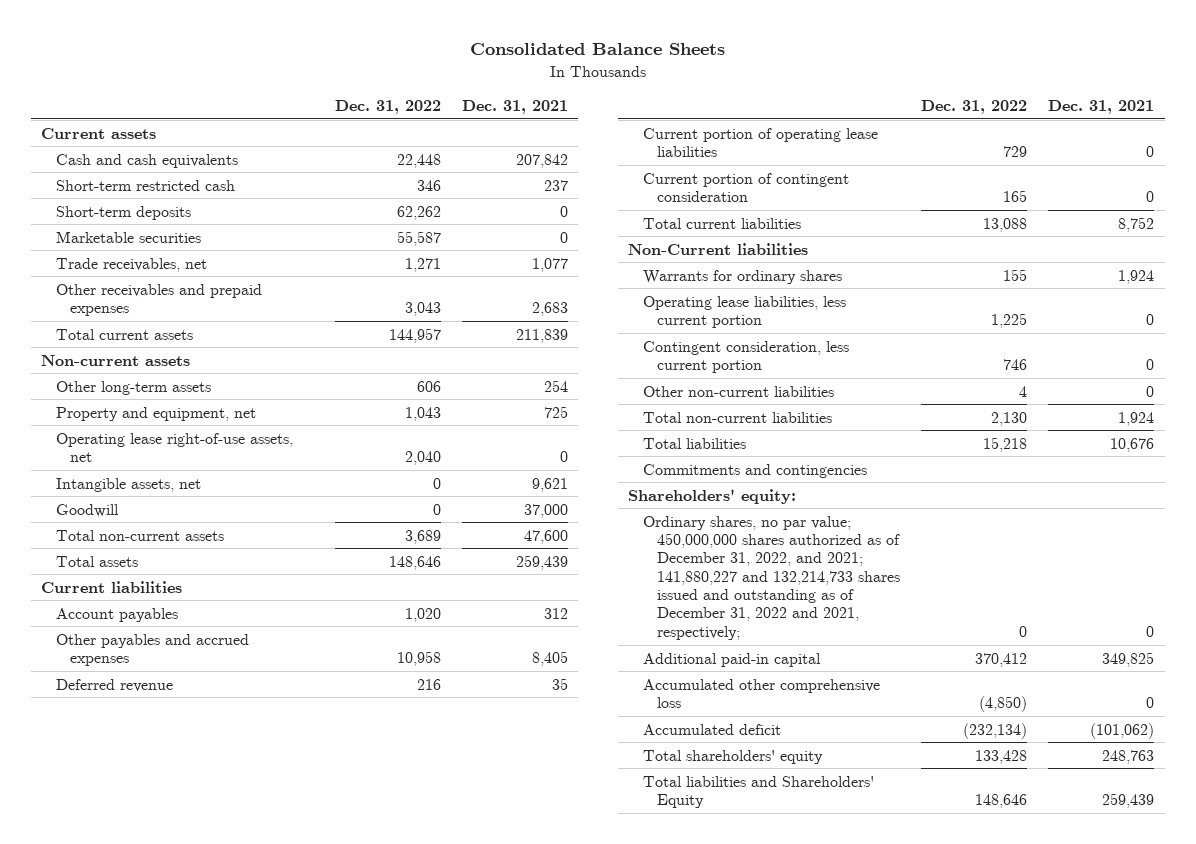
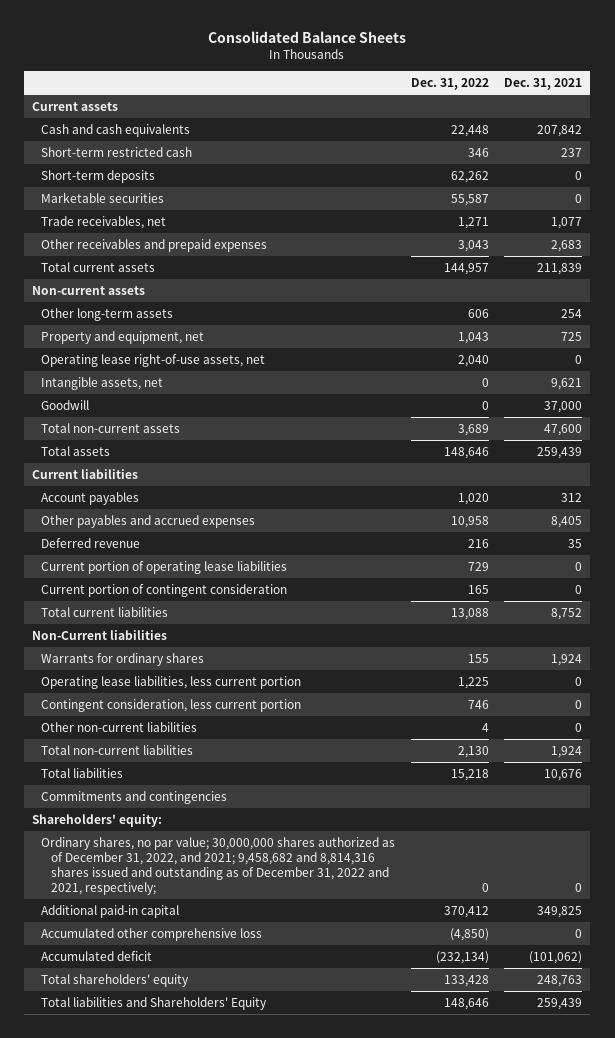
[642,515,901,640] Ordinary shares, no par value; 450,000,000 shares authorized as of December 31, 2022, and 2021; 141,880,227 and 132,214,733 shares issued and outstanding as of December 31, 2022 and 2021, respectively; -> [41,836,396,896] Ordinary shares, no par value; 30,000,000 shares authorized as of December 31, 2022, and 2021; 9,458,682 and 8,814,316 shares issued and outstanding as of December 31, 2022 and 2021, respectively;

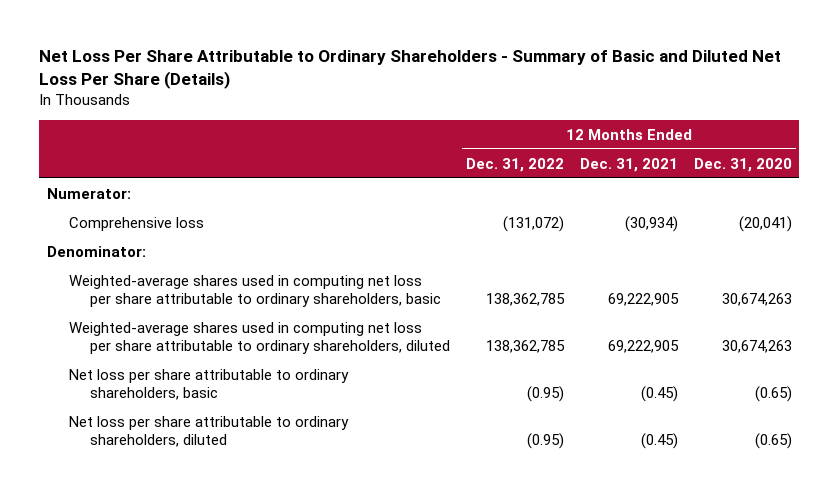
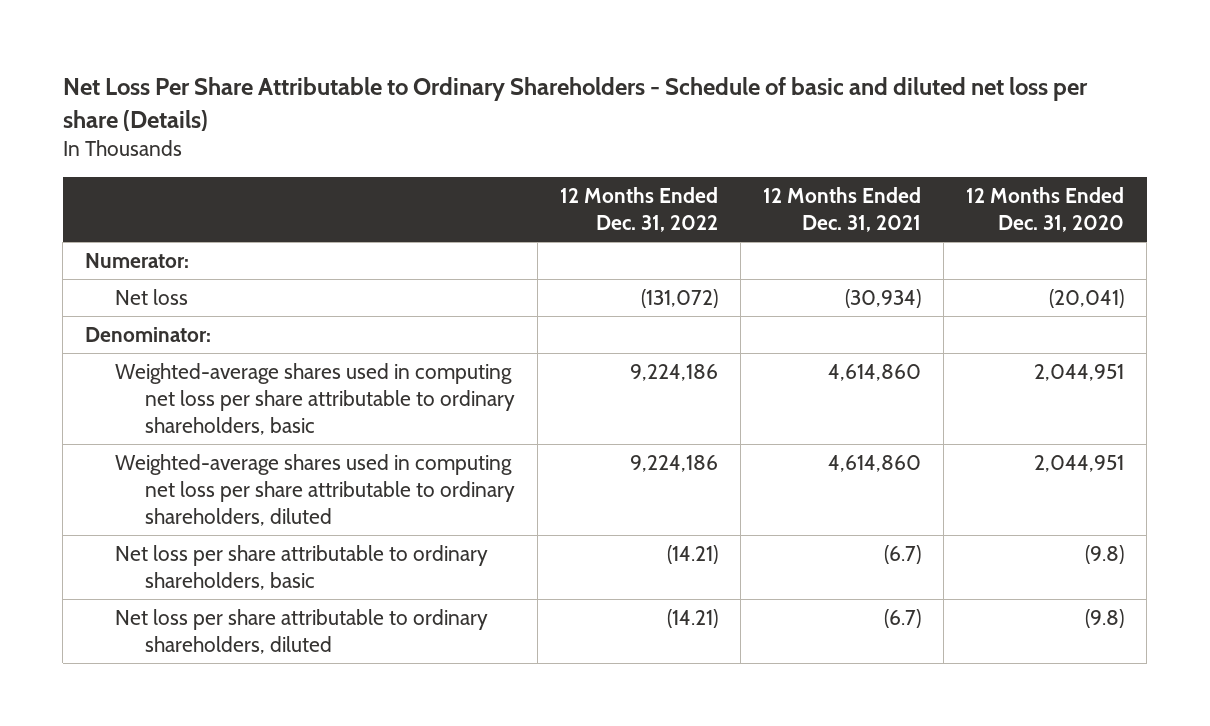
[39,50,782,90] Net Loss Per Share Attributable to Ordinary Shareholders - Summary of Basic and Diluted Net Loss Per Share (Details) -> [62,77,1088,131] Net Loss Per Share Attributable to Ordinary Shareholders - Schedule of basic and diluted net loss per share (Details)
[68,216,204,231] Comprehensive loss -> [115,288,189,305] Net loss
[485,292,565,306] 138,362,785 -> [629,363,718,381] 9,224,186
[607,292,679,306] 69,222,905 -> [828,363,922,381] 4,614,860
[721,292,792,306] 30,674,263 -> [1034,363,1125,381] 2,044,951
[485,339,565,353] 138,362,785 -> [629,454,718,472] 9,224,186
[607,339,679,353] 69,222,905 -> [828,454,922,472] 4,614,860
[721,339,792,353] 30,674,263 -> [1034,454,1125,472] 2,044,951
[526,385,564,402] (0.95) -> [666,544,718,564] (14.21)
[640,385,678,402] (0.45) -> [884,544,922,564] (6.7)
[754,385,792,402] (0.65) -> [1085,544,1125,564] (9.8)
[526,432,564,449] (0.95) -> [666,608,718,628] (14.21)
[640,432,678,449] (0.45) -> [884,608,922,628] (6.7)
[754,432,792,449] (0.65) -> [1085,608,1125,628] (9.8)

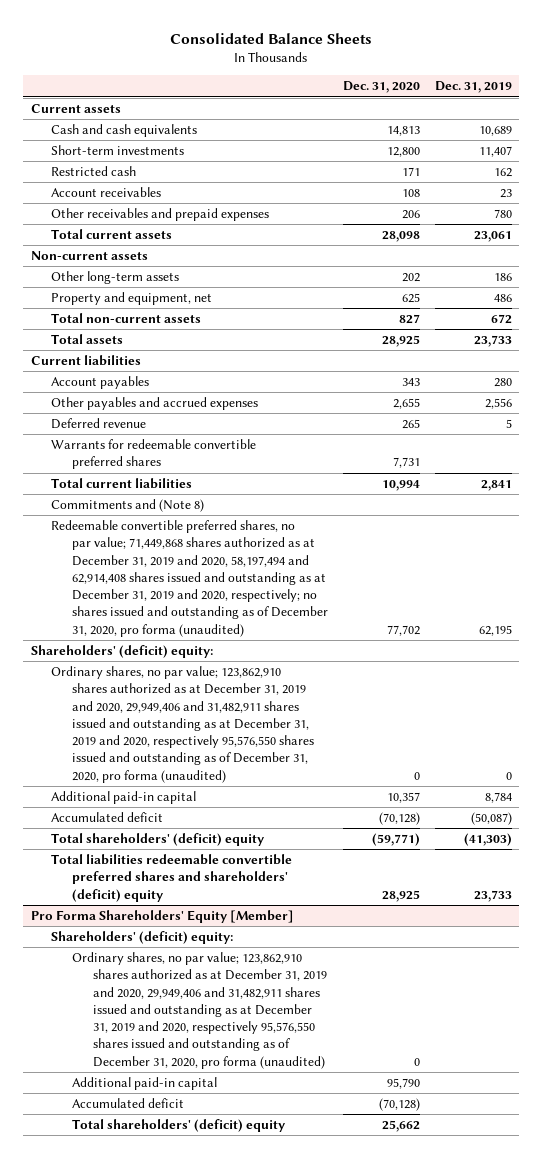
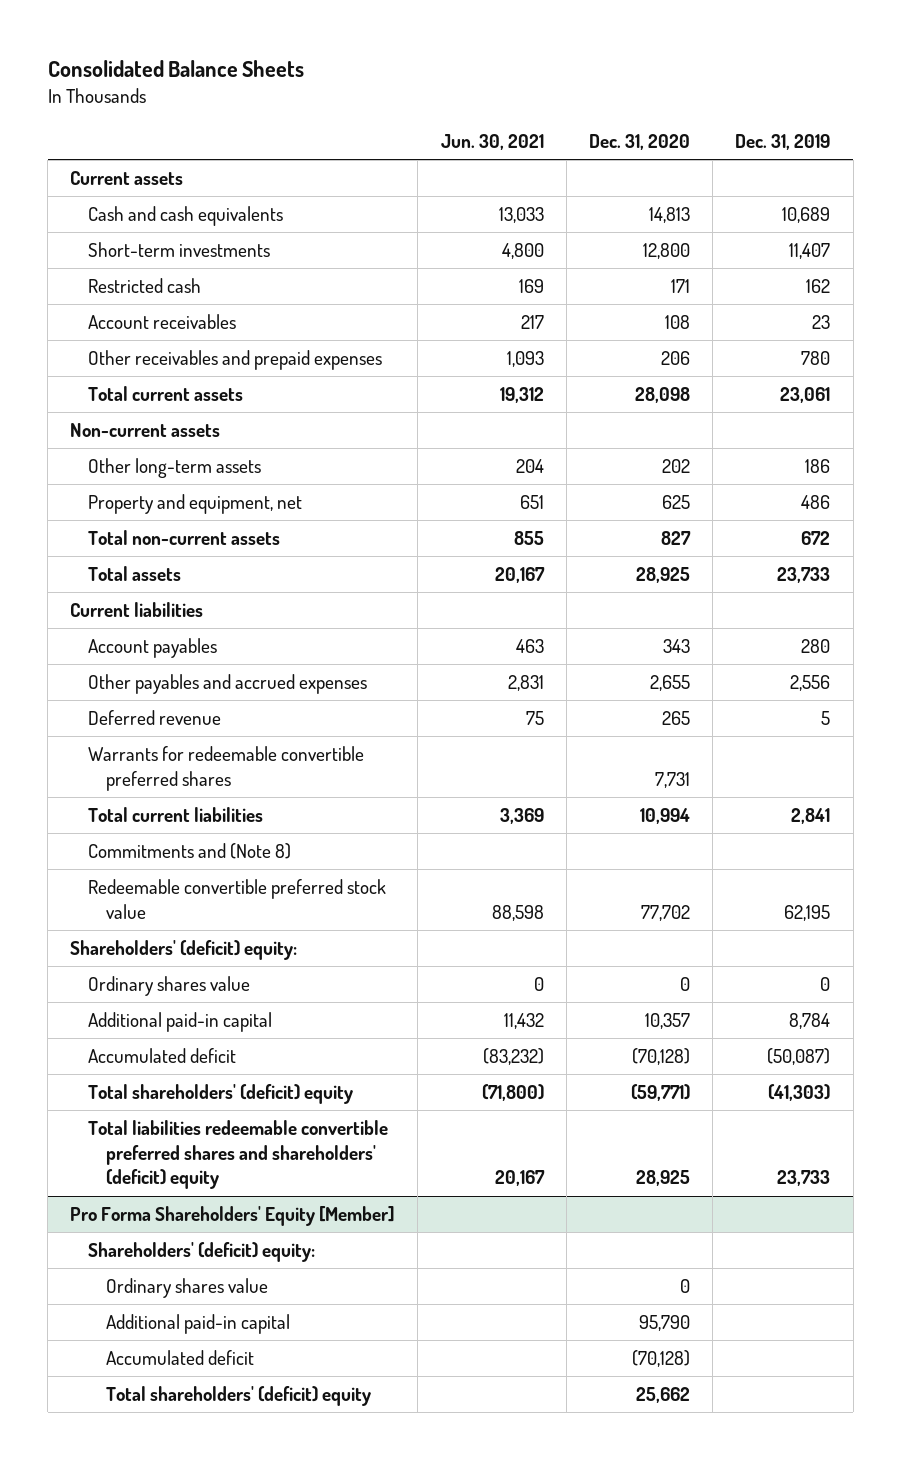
none -> [440,133,544,150] Jun. 30, 2021
[51,520,329,637] Redeemable convertible preferred shares, no par value; 71,449,868 shares authorized as at December 31, 2019 and 2020, 58,197,494 and 62,914,408 shares issued and outstanding as at December 31, 2019 and 2020, respectively; no shares issued and outstanding as of December 31, 2020, pro forma (unaudited) -> [87,879,386,919] Redeemable convertible preferred stock value
[51,666,315,783] Ordinary shares, no par value; 123,862,910 shares authorized as at December 31, 2019 and 2020, 29,949,406 and 31,482,911 shares issued and outstanding as at December 31, 2019 and 2020, respectively 95,576,550 shares issued and outstanding as of December 31, 2020, pro forma (unaudited) -> [87,976,250,997] Ordinary shares value
[72,952,327,1069] Ordinary shares, no par value; 123,862,910 shares authorized as at December 31, 2019 and 2020, 29,949,406 and 31,482,911 shares issued and outstanding as at December 31, 2019 and 2020, respectively 95,576,550 shares issued and outstanding as of December 31, 2020, pro forma (unaudited) -> [105,1278,268,1299] Ordinary shares value

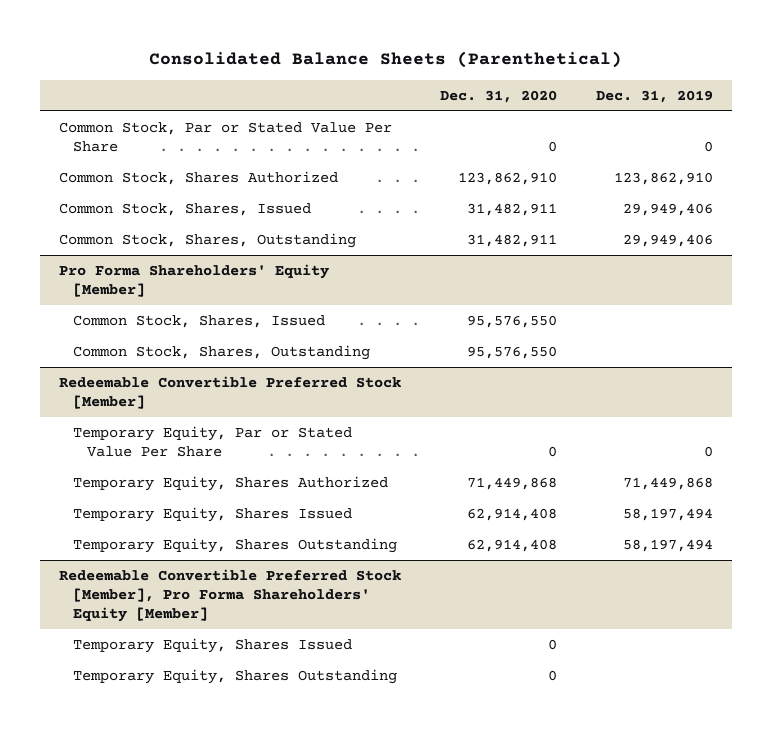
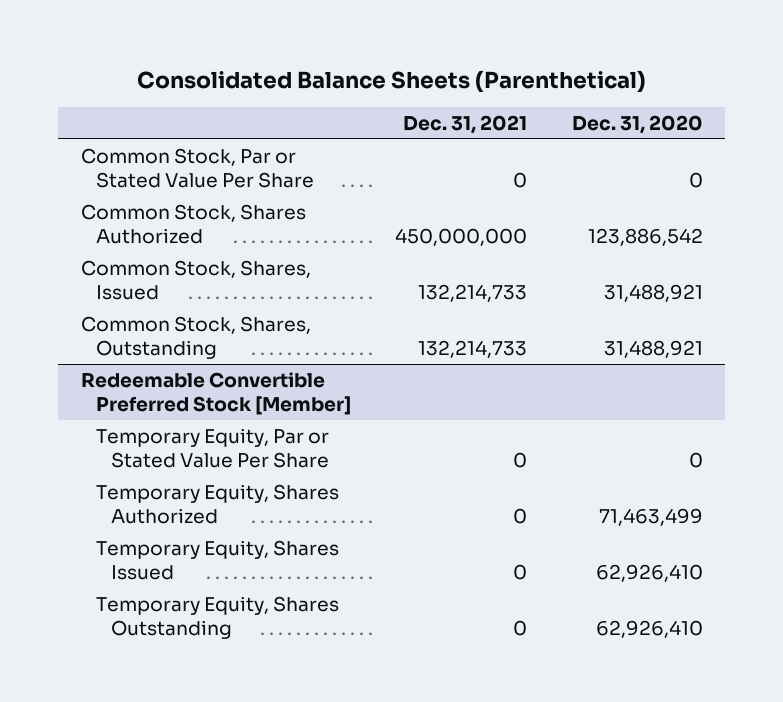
[595,89,713,103] Dec. 31, 2019 -> none
none -> [403,115,528,135] Dec. 31, 2021
[59,264,330,298] Pro Forma Shareholders' Equity [Member] -> none
[72,315,325,329] Common Stock, Shares, Issued -> none
[72,345,370,361] Common Stock, Shares, Outstanding -> none
[457,172,557,186] 123,862,910 -> [587,228,703,247] 123,886,542
[466,203,557,217] 31,482,911 -> [603,284,703,303] 31,488,921
[466,234,557,248] 31,482,911 -> [603,340,703,359] 31,488,921
[59,569,402,623] Redeemable Convertible Preferred Stock [Member], Pro Forma Shareholders' Equity [Member] -> none
[72,638,352,654] Temporary Equity, Shares Issued -> none
[72,669,397,685] Temporary Equity, Shares Outstanding -> none
[466,477,557,491] 71,449,868 -> [598,508,703,527] 71,463,499
[466,508,557,522] 62,914,408 -> [595,564,703,583] 62,926,410
[466,539,557,553] 62,914,408 -> [595,620,703,639] 62,926,410

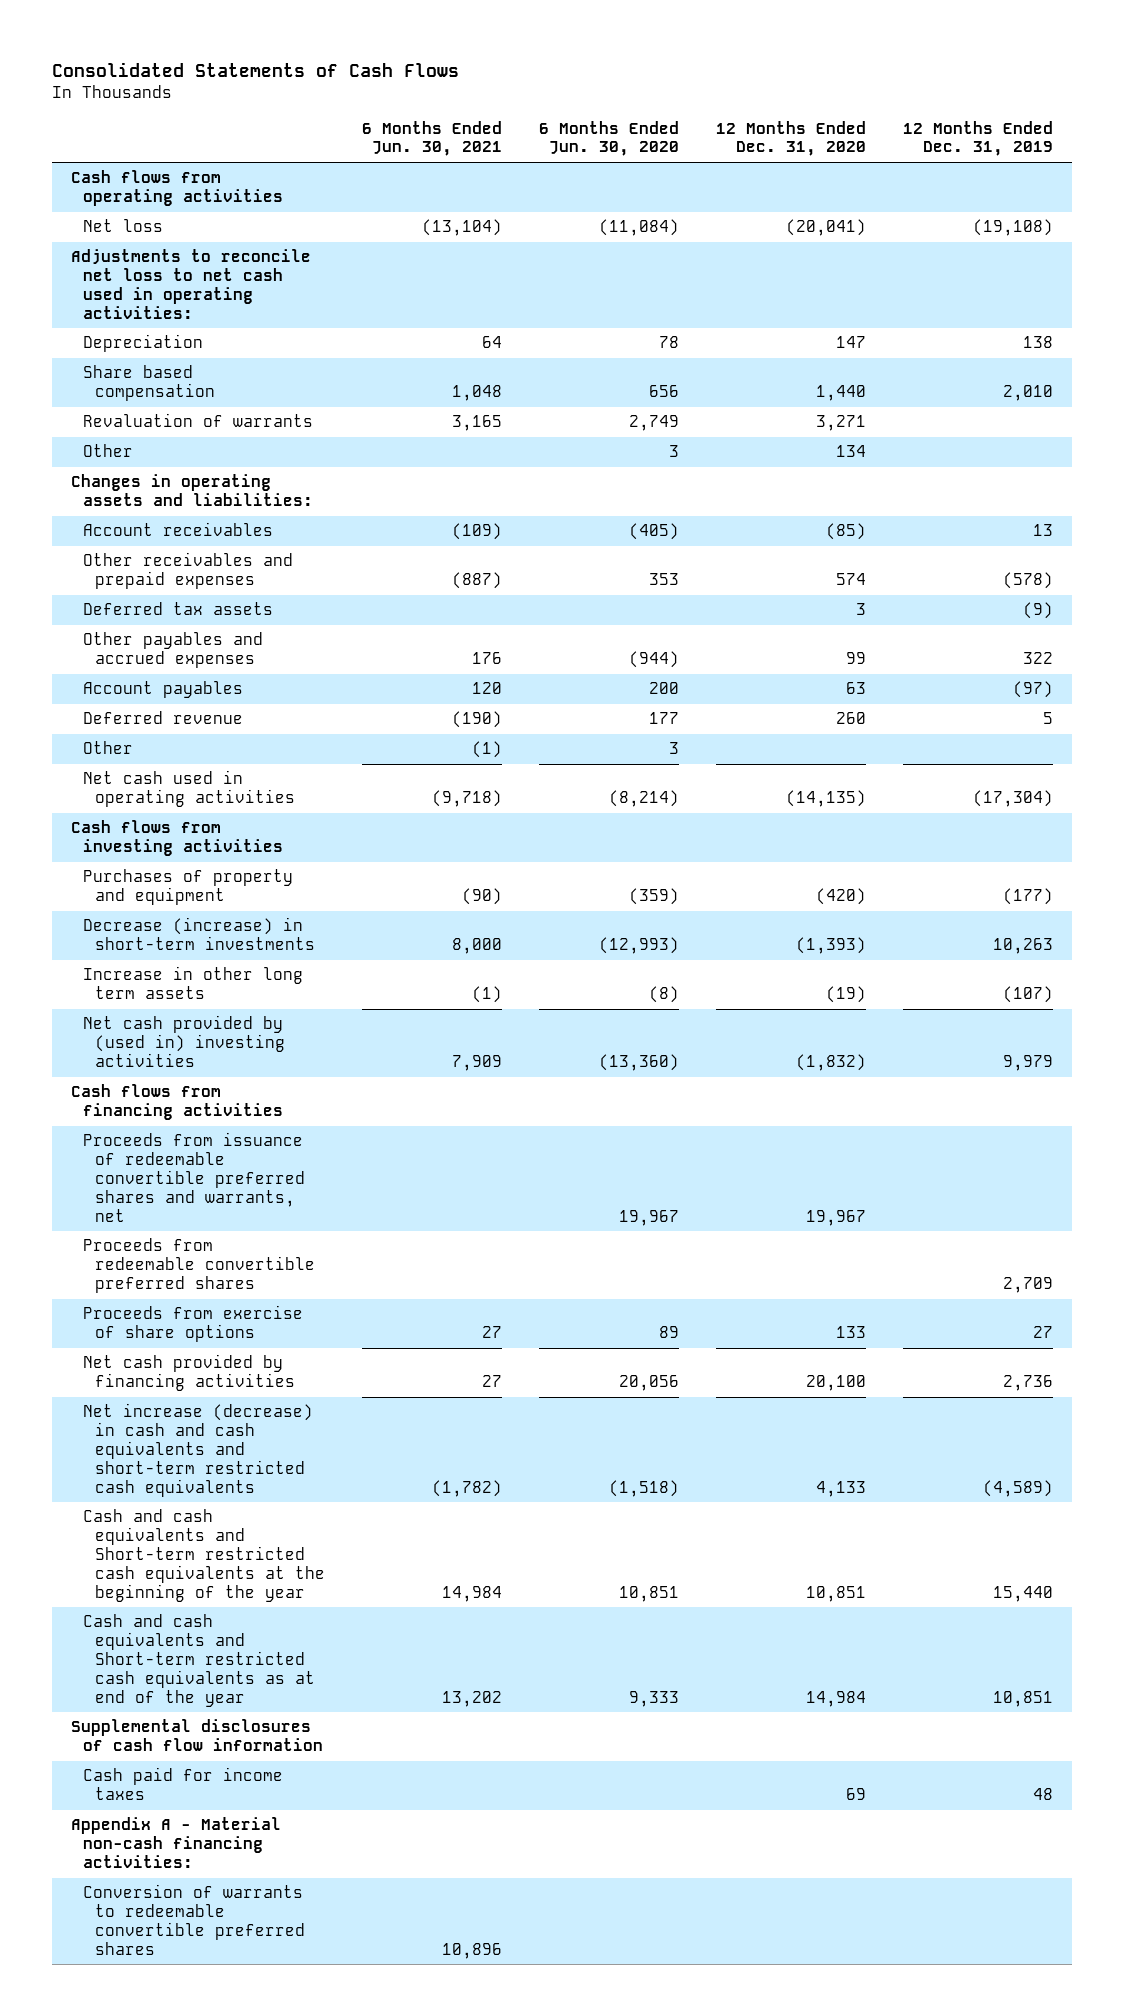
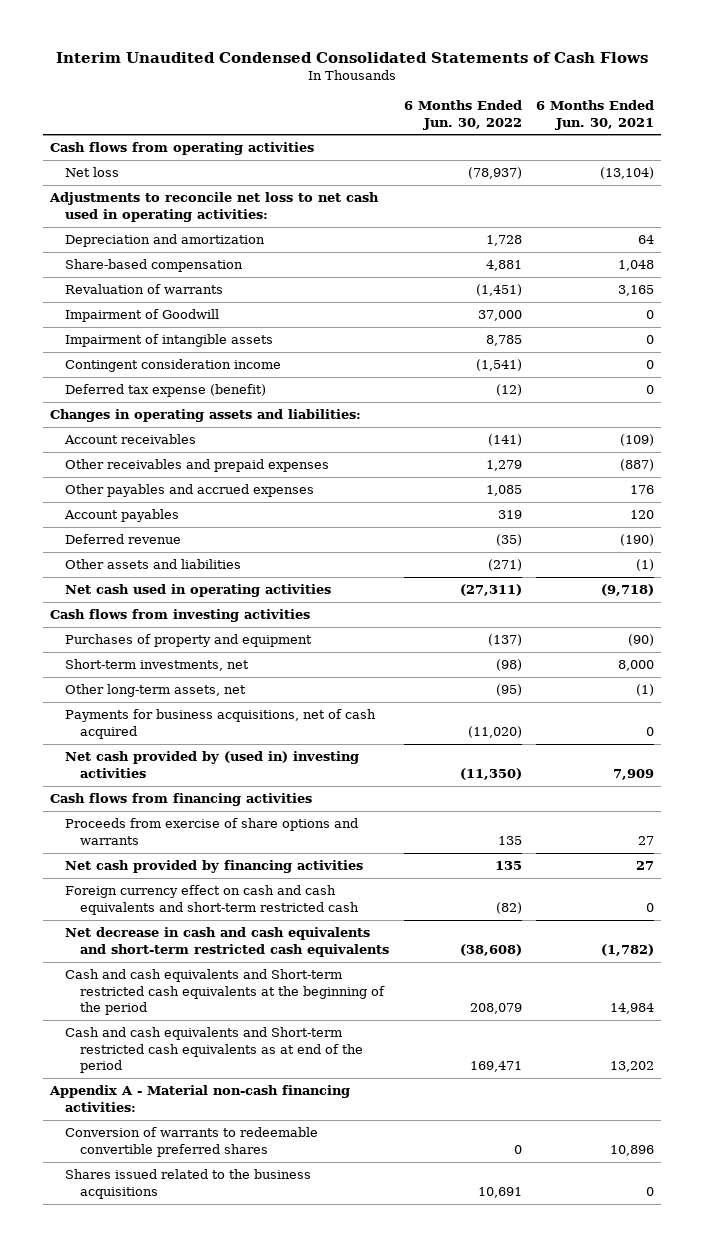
[52,61,460,77] Consolidated Statements of Cash Flows -> [56,51,649,63] Interim Unaudited Condensed Consolidated Statements of Cash Flows
[538,120,679,157] 6 Months Ended Jun. 30, 2020 -> none
[716,120,867,157] 12 Months Ended Dec. 31, 2020 -> none
[903,120,1054,157] 12 Months Ended Dec. 31, 2019 -> none
none -> [403,100,522,130] 6 Months Ended Jun. 30, 2022
[82,334,203,353] Depreciation -> none
none -> [65,234,266,248] Depreciation and amortization
[82,365,215,402] Share based compensation -> [65,259,244,273] Share-based compensation
[82,444,133,458] Other -> none
none -> [65,309,220,323] Impairment of Goodwill
none -> [65,334,274,348] Impairment of intangible assets
none -> [65,359,282,373] Contingent consideration income
none -> [65,384,267,398] Deferred tax expense (benefit)
[82,602,273,616] Deferred tax assets -> none
[82,741,133,755] Other -> none
none -> [65,559,242,570] Other assets and liabilities
[82,917,315,951] Decrease (increase) in short-term investments -> [65,659,250,672] Short-term investments, net
[82,966,303,1000] Increase in other long term assets -> [65,684,247,698] Other long-term assets, net
none -> [65,709,377,739] Payments for business acquisitions, net of cash acquired
[82,1132,305,1222] Proceeds from issuance of redeemable convertible preferred shares and warrants, net -> none
[82,1238,315,1294] Proceeds from redeemable convertible preferred shares -> none
[82,1305,303,1343] Proceeds from exercise of share options -> [65,818,359,845] Proceeds from exercise of share options and warrants
[70,1719,323,1752] Supplemental disclosures of cash flow information -> none
[82,1767,283,1801] Cash paid for income taxes -> none
none -> [65,885,360,915] Foreign currency effect on cash and cash equivalents and short-term restricted cash
[82,1403,313,1497] Net increase (decrease) in cash and cash equivalents and short-term restricted cash equivalents -> [65,927,390,957] Net decrease in cash and cash equivalents and short-term restricted cash equivalents
[82,1509,325,1602] Cash and cash equivalents and Short-term restricted cash equivalents at the beginning of the year -> [65,969,386,1015] Cash and cash equivalents and Short-term restricted cash equivalents at the beginning of the period
[82,1614,315,1707] Cash and cash equivalents and Short-term restricted cash equivalents as at end of the year -> [65,1027,364,1073] Cash and cash equivalents and Short-term restricted cash equivalents as at end of the period
none -> [65,1169,312,1199] Shares issued related to the business acquisitions

